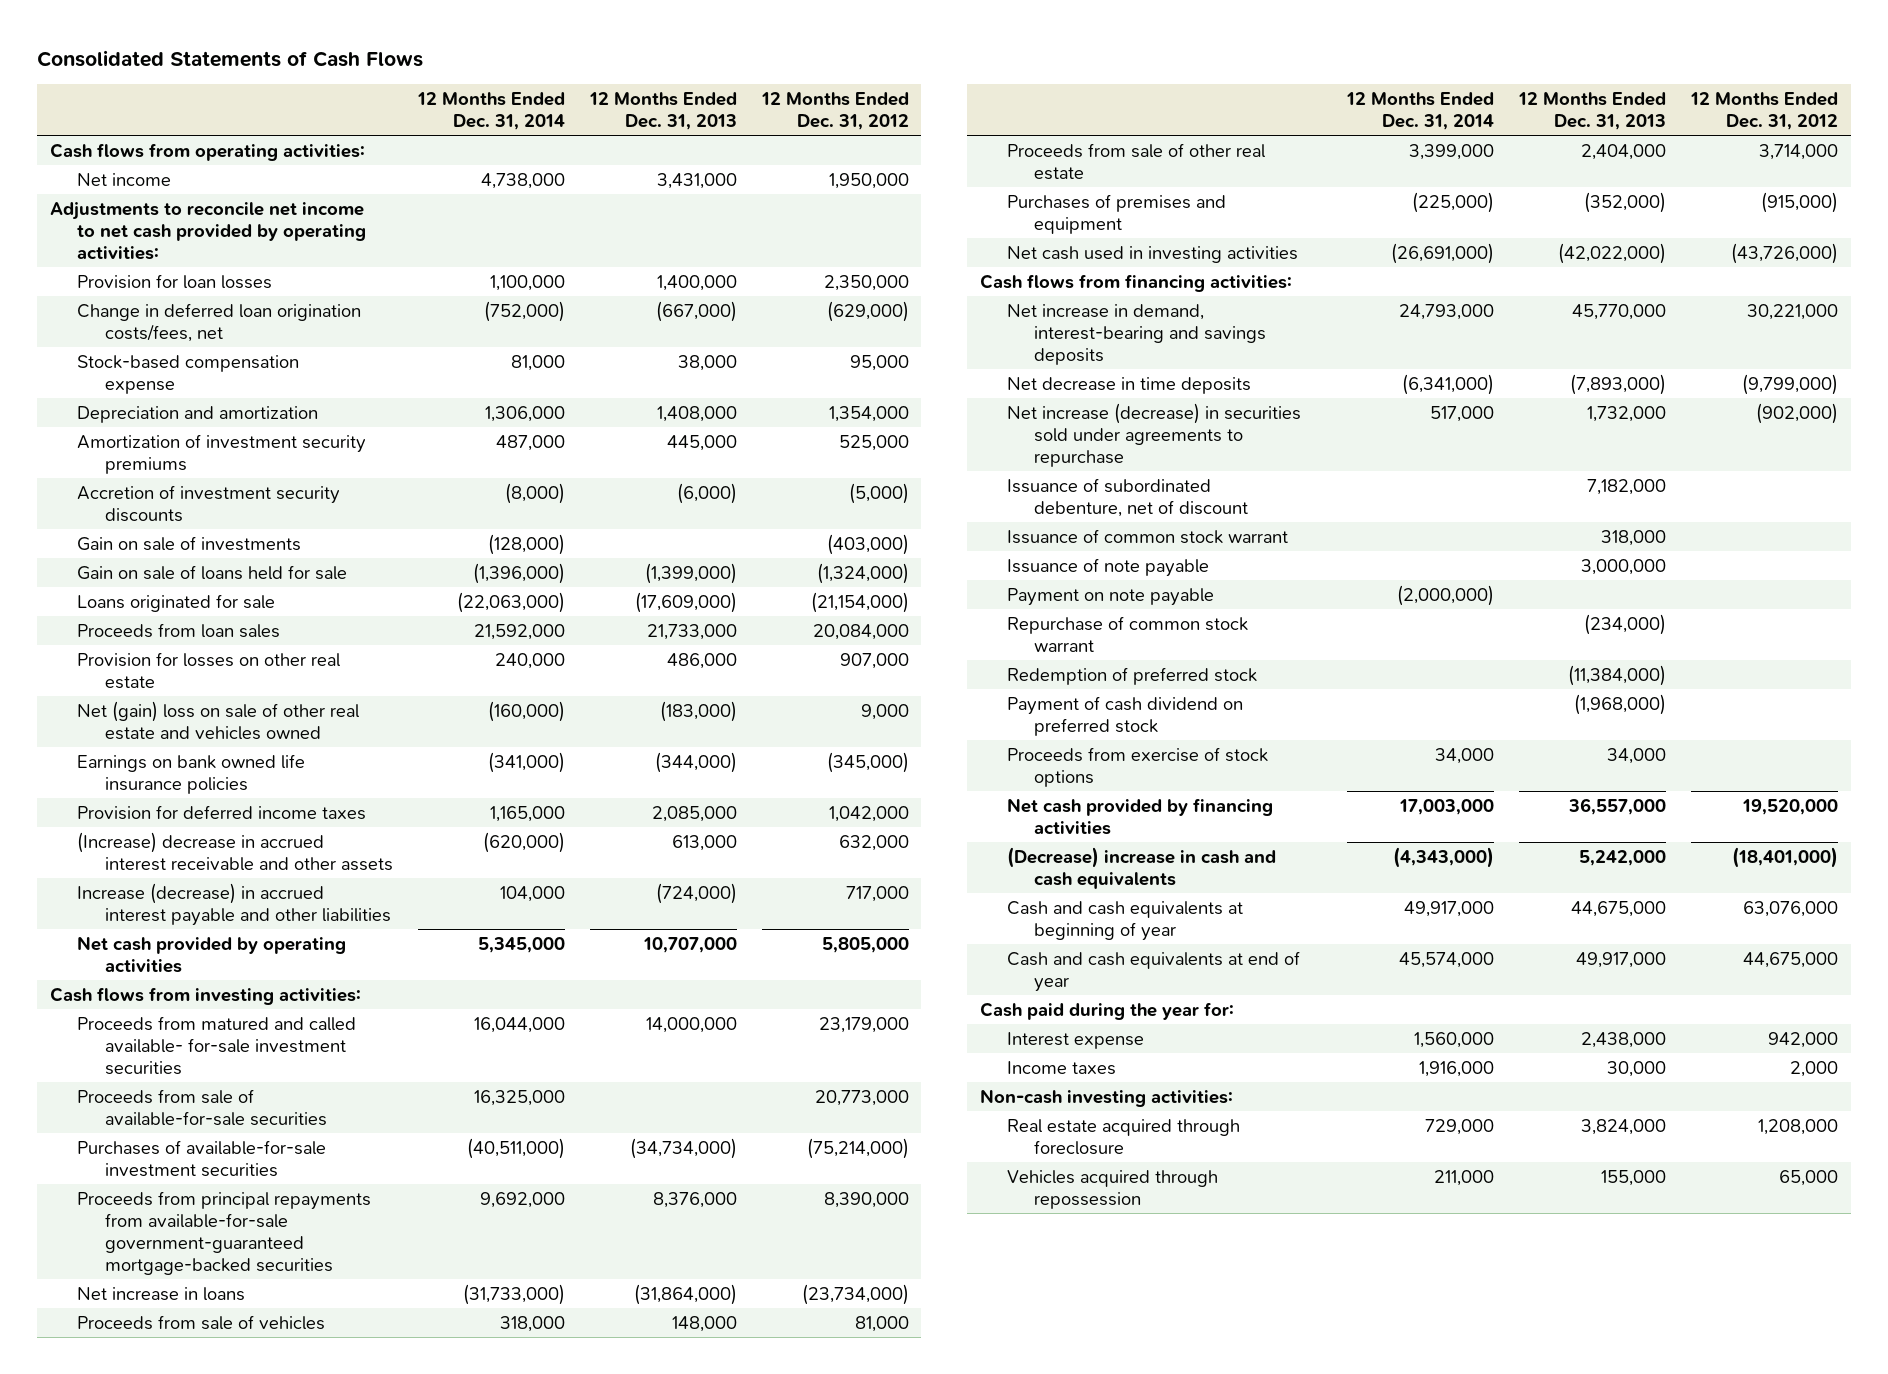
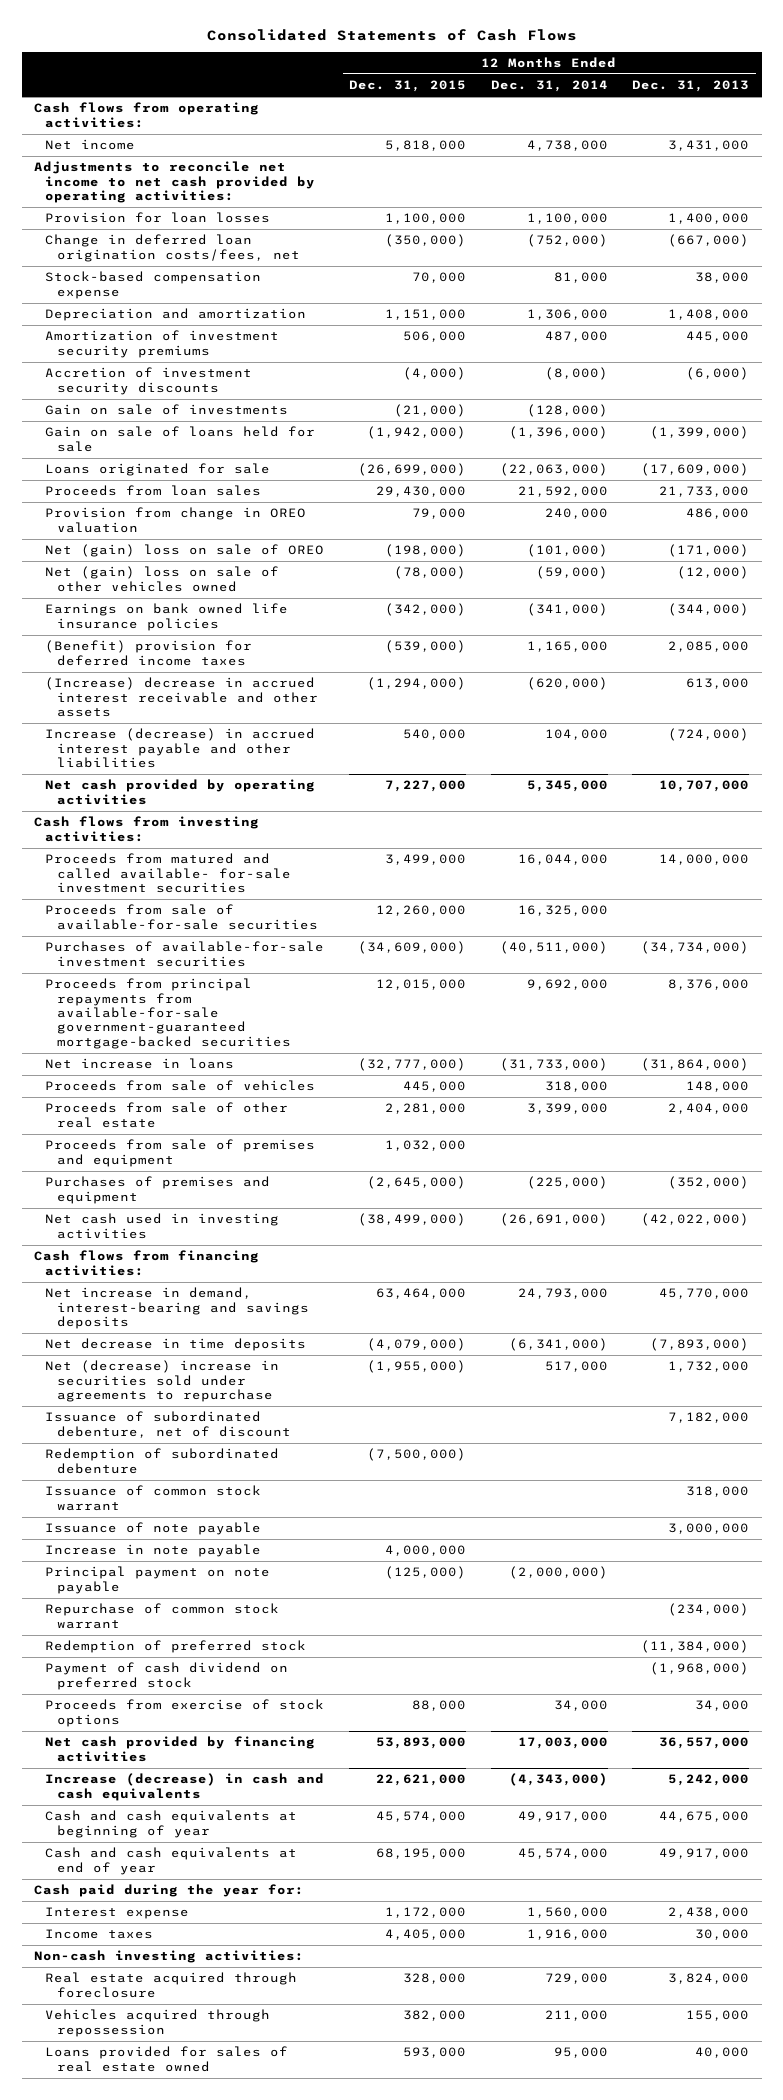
[760,92,909,131] 12 Months Ended Dec. 31, 2012 -> none
none -> [348,80,466,93] Dec. 31, 2015
[77,651,341,689] Provision for losses on other real estate -> [45,507,307,533] Provision from change in OREO valuation
none -> [45,544,325,558] Net (gain) loss on sale of OREO
[77,700,360,740] Net (gain) loss on sale of other real estate and vehicles owned -> [45,566,280,592] Net (gain) loss on sale of other vehicles owned
[487,700,565,722] (160,000) -> [535,566,608,580] (59,000)
[659,700,737,722] (183,000) -> [677,566,750,580] (12,000)
[77,804,367,820] Provision for deferred income taxes -> [45,640,253,666] (Benefit) provision for deferred income taxes
none -> [45,1139,316,1167] Proceeds from sale of premises and equipment
[1006,402,1301,467] Net increase (decrease) in securities sold under agreements to repurchase -> [45,1360,280,1403] Net (decrease) increase in securities sold under agreements to repurchase
none -> [45,1448,280,1474] Redemption of subordinated debenture
none -> [45,1544,262,1558] Increase in note payable
[1006,587,1214,606] Payment on note payable -> [45,1566,271,1594] Principal payment on note payable
[1006,846,1276,889] (Decrease) increase in cash and cash equivalents -> [45,1773,325,1801] Increase (decrease) in cash and cash equivalents
none -> [45,2046,289,2072] Loans provided for sales of real estate owned

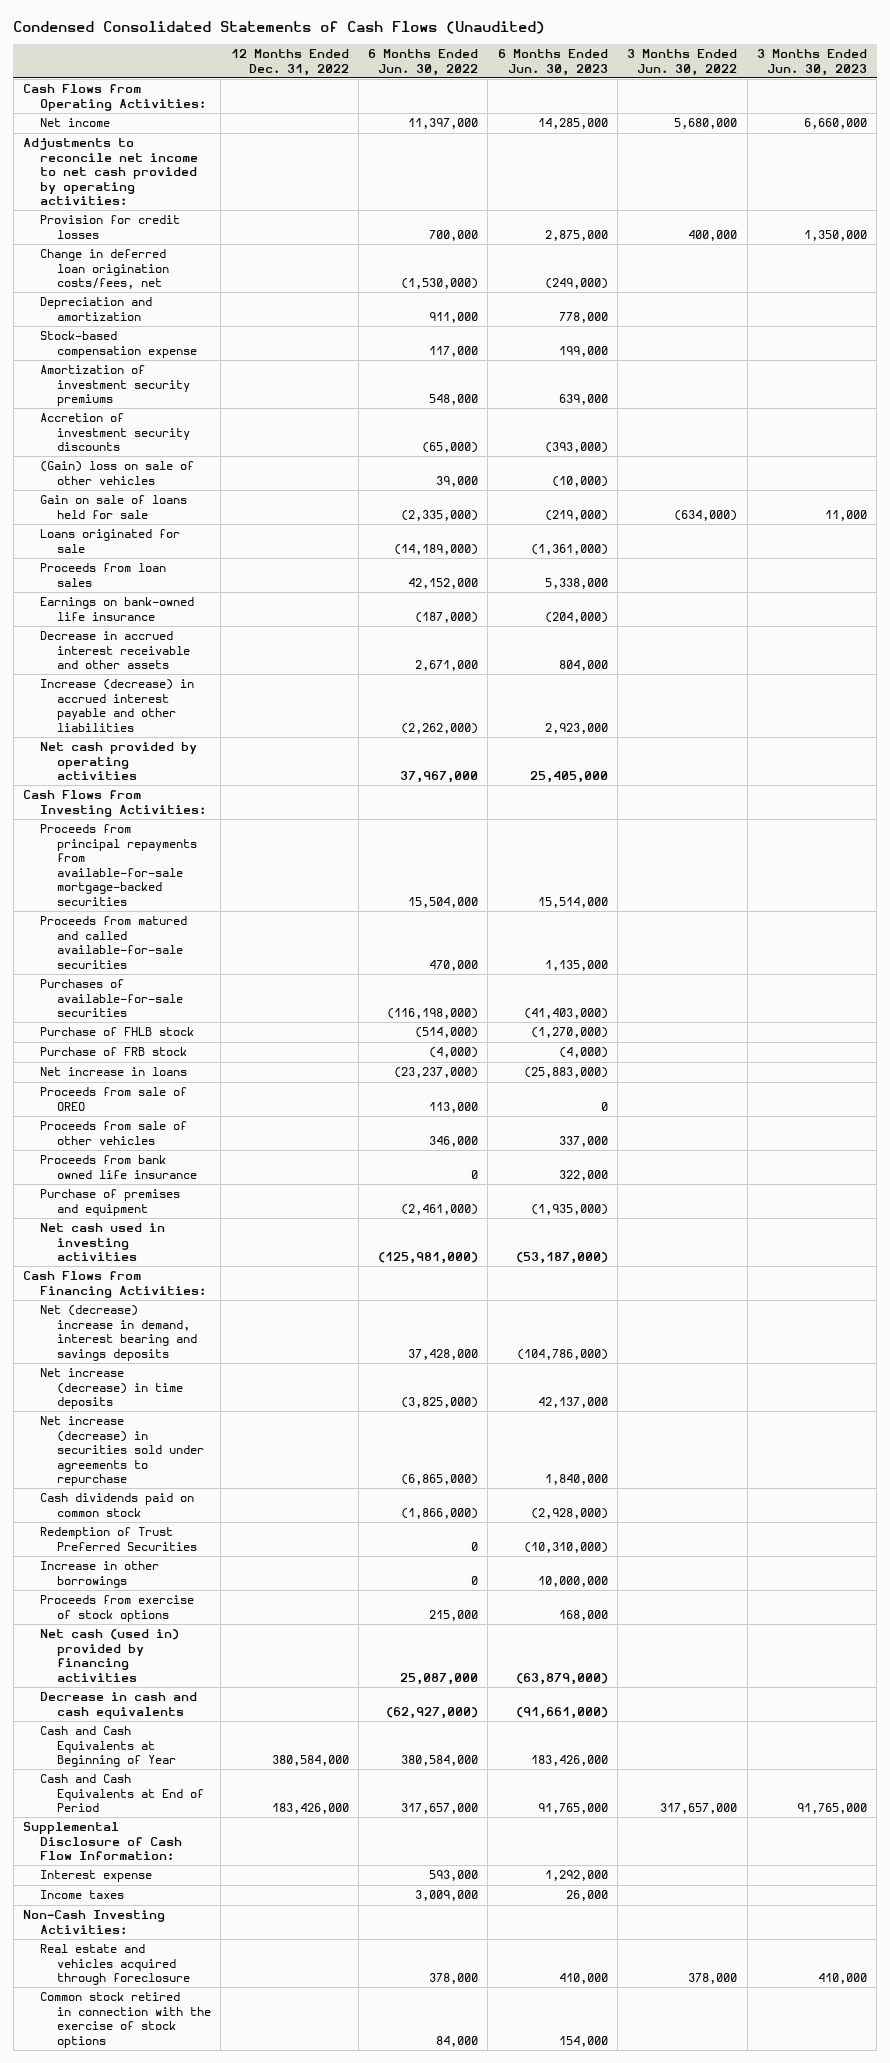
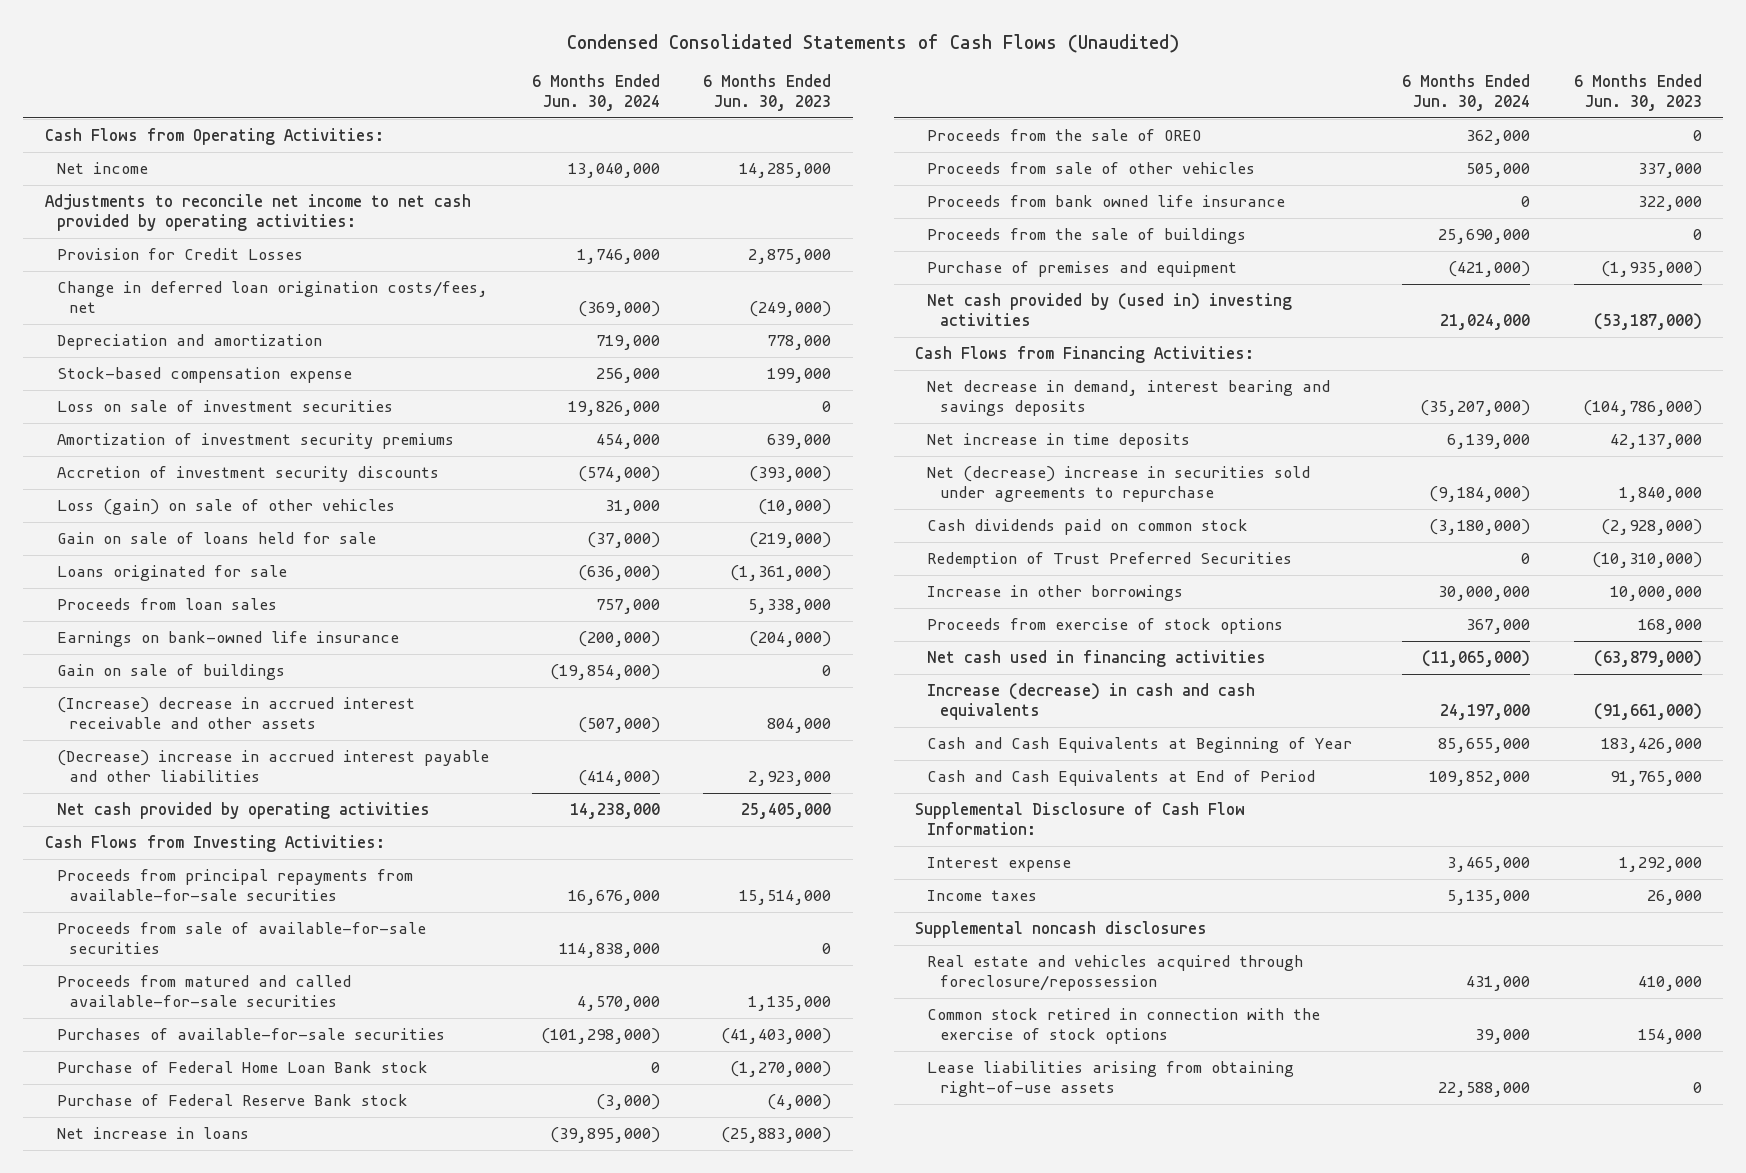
[230,49,349,76] 12 Months Ended Dec. 31, 2022 -> none
[368,49,479,76] 6 Months Ended Jun. 30, 2022 -> none
[627,49,738,76] 3 Months Ended Jun. 30, 2022 -> none
[757,49,868,76] 3 Months Ended Jun. 30, 2023 -> none
none -> [531,74,660,112] 6 Months Ended Jun. 30, 2024
[39,215,180,239] Provision for credit losses -> [56,248,303,261] Provision for Credit Losses
none -> [56,400,393,413] Loss on sale of investment securities
[39,461,194,485] (Gain) loss on sale of other vehicles -> [56,499,395,516] Loss (gain) on sale of other vehicles
none -> [56,664,285,681] Gain on sale of buildings
[39,631,190,670] Decrease in accrued interest receivable and other assets -> [56,697,415,729] (Increase) decrease in accrued interest receivable and other assets
[39,679,194,732] Increase (decrease) in accrued interest payable and other liabilities -> [56,750,489,782] (Decrease) increase in accrued interest payable and other liabilities
[39,824,197,906] Proceeds from principal repayments from available-for-sale mortgage-backed securities -> [56,869,413,901] Proceeds from principal repayments from available-for-sale securities
none -> [56,922,426,954] Proceeds from sale of available-for-sale securities
[39,1027,194,1037] Purchase of FHLB stock -> [56,1061,428,1074] Purchase of Federal Home Loan Bank stock
[39,1047,187,1057] Purchase of FRB stock -> [56,1094,408,1107] Purchase of Federal Reserve Bank stock
[39,1087,187,1111] Proceeds from sale of OREO -> [927,129,1202,142] Proceeds from the sale of OREO
none -> [927,228,1247,245] Proceeds from the sale of buildings
[39,1223,165,1262] Net cash used in investing activities -> [927,293,1293,326] Net cash provided by (used in) investing activities
[39,1305,197,1361] Net (decrease) increase in demand, interest bearing and savings deposits -> [927,380,1331,416] Net decrease in demand, interest bearing and savings deposits
[39,1368,183,1410] Net increase (decrease) in time deposits -> [927,433,1191,450] Net increase in time deposits
[39,1416,204,1487] Net increase (decrease) in securities sold under agreements to repurchase -> [927,466,1311,502] Net (decrease) increase in securities sold under agreements to repurchase
[39,1629,179,1682] Net cash (used in) provided by financing activities -> [927,650,1267,668] Net cash used in financing activities
[39,1692,197,1719] Decrease in cash and cash equivalents -> [927,683,1256,720] Increase (decrease) in cash and cash equivalents
[22,1910,165,1934] Non-Cash Investing Activities: -> [915,921,1208,939] Supplemental noncash disclosures
[39,1944,190,1986] Real estate and vehicles acquired through foreclosure -> [927,955,1304,991] Real estate and vehicles acquired through foreclosure/repossession
none -> [927,1061,1295,1097] Lease liabilities arising from obtaining right-of-use assets

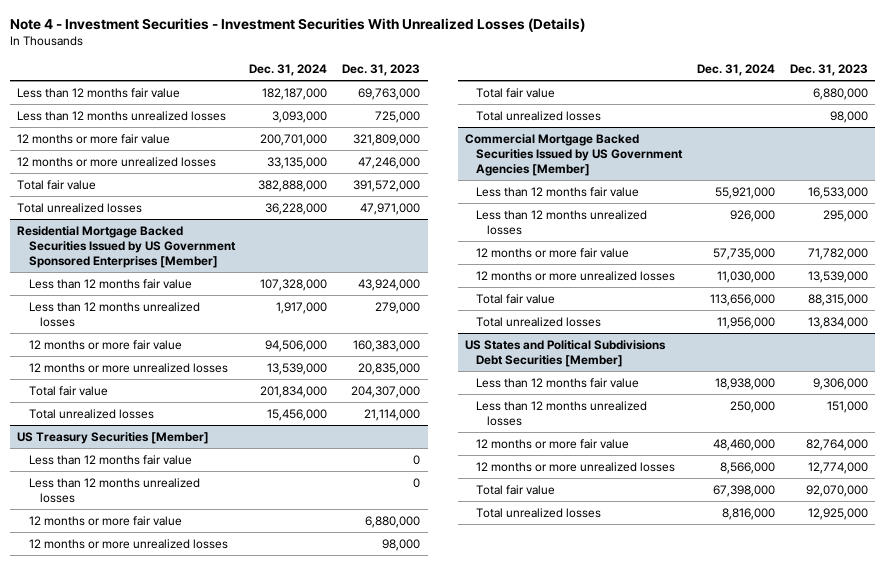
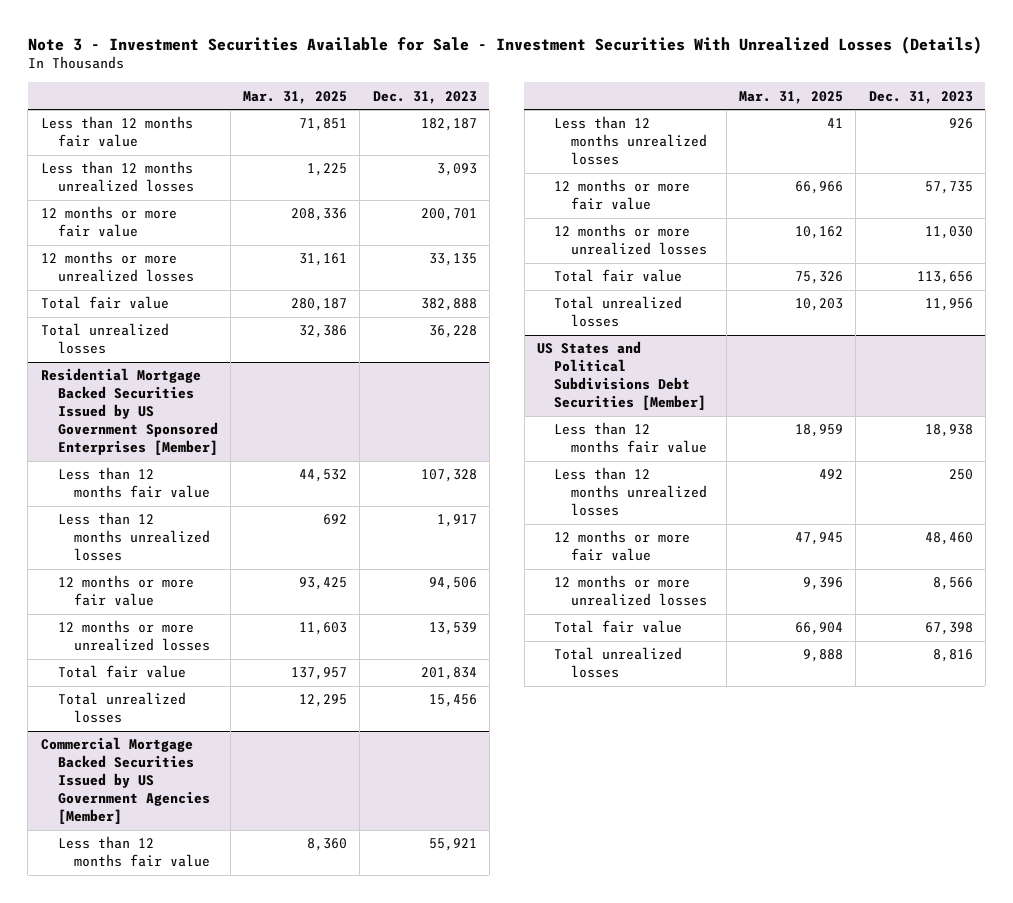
[10,17,586,32] Note 4 - Investment Securities - Investment Securities With Unrealized Losses (Details) -> [27,35,982,54] Note 3 - Investment Securities Available for Sale - Investment Securities With Unrealized Losses (Details)
[249,63,328,76] Dec. 31, 2024 -> none
none -> [243,90,348,104] Mar. 31, 2025
[358,87,421,100] 69,763,000 -> [420,118,477,132] 182,187
[375,110,421,123] 725,000 -> [436,163,477,177] 3,093
[353,133,421,146] 321,809,000 -> [420,208,477,222] 200,701
[358,156,421,169] 47,246,000 -> [428,253,477,267] 33,135
[353,179,421,192] 391,572,000 -> [420,298,477,312] 382,888
[360,202,421,215] 47,971,000 -> [428,325,477,339] 36,228
[17,431,210,444] US Treasury Securities [Member] -> none
[28,454,192,465] Less than 12 months fair value -> none
[28,477,200,503] Less than 12 months unrealized losses -> none
[28,515,182,526] 12 months or more fair value -> none
[28,538,228,549] 12 months or more unrealized losses -> none
[476,87,556,98] Total fair value -> none
[476,110,602,121] Total unrealized losses -> none
[358,278,421,291] 43,924,000 -> [420,469,477,483] 107,328
[375,301,421,314] 279,000 -> [436,514,477,528] 1,917
[353,339,421,352] 160,383,000 -> [428,577,477,591] 94,506
[358,362,421,375] 20,835,000 -> [428,622,477,636] 13,539
[351,385,421,398] 204,307,000 -> [420,667,477,681] 201,834
[364,408,421,421] 21,114,000 -> [428,694,477,708] 15,456
[807,186,868,199] 16,533,000 -> [428,838,477,852] 55,921
[822,209,868,222] 295,000 -> [948,118,973,130] 926
[807,247,868,260] 71,782,000 -> [924,181,973,195] 57,735
[807,270,868,283] 13,539,000 -> [924,226,973,240] 11,030
[807,293,868,306] 88,315,000 -> [916,271,973,285] 113,656
[807,316,868,329] 13,834,000 -> [924,298,973,312] 11,956
[812,377,868,390] 9,306,000 -> [924,424,973,438] 18,938
[826,400,868,413] 151,000 -> [948,469,973,481] 250
[805,438,868,451] 82,764,000 -> [924,532,973,546] 48,460
[807,461,868,474] 12,774,000 -> [932,577,973,591] 8,566
[805,484,868,497] 92,070,000 -> [924,622,973,636] 67,398
[807,507,868,520] 12,925,000 -> [932,649,973,663] 8,816

